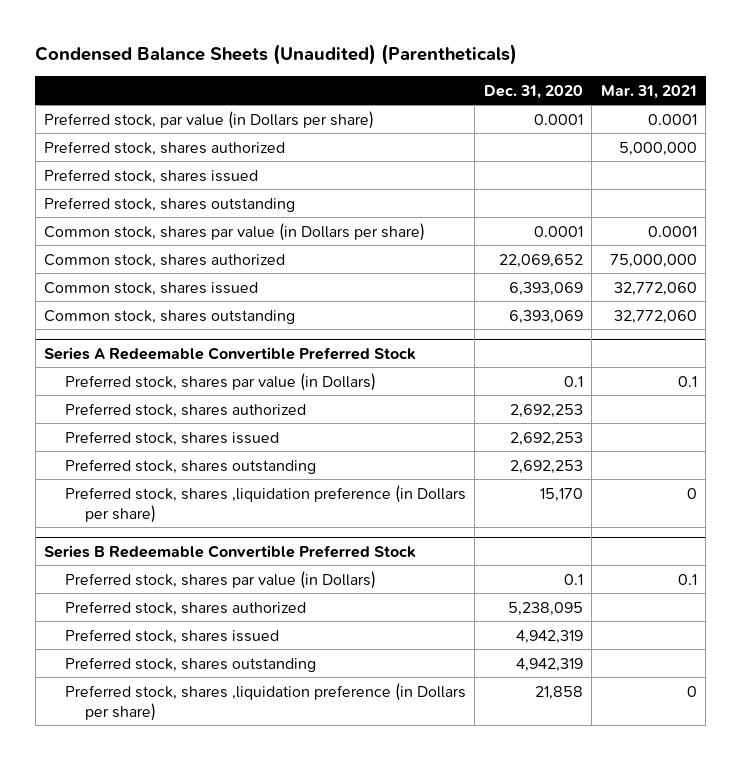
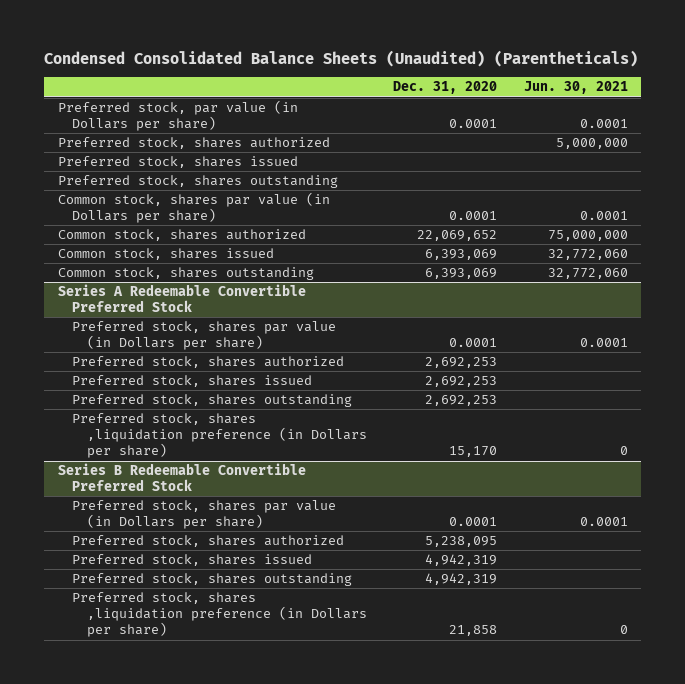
[35,44,518,66] Condensed Balance Sheets (Unaudited) (Parentheticals) -> [44,50,639,68] Condensed Consolidated Balance Sheets (Unaudited) (Parentheticals)
[600,84,697,99] Mar. 31, 2021 -> none
none -> [523,81,628,95] Jun. 30, 2021
[64,372,376,391] Preferred stock, shares par value (in Dollars) -> [72,321,337,351] Preferred stock, shares par value (in Dollars per share)
[563,375,583,387] 0.1 -> [449,338,498,348] 0.0001
[64,570,376,589] Preferred stock, shares par value (in Dollars) -> [72,500,337,530] Preferred stock, shares par value (in Dollars per share)
[563,573,583,585] 0.1 -> [449,517,498,527] 0.0001

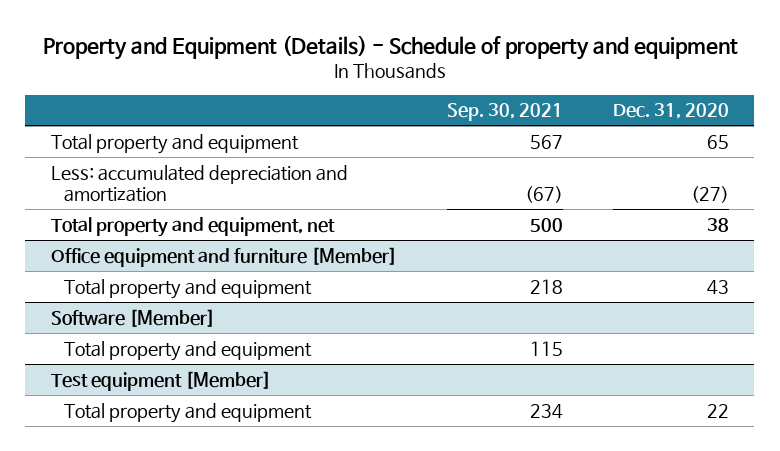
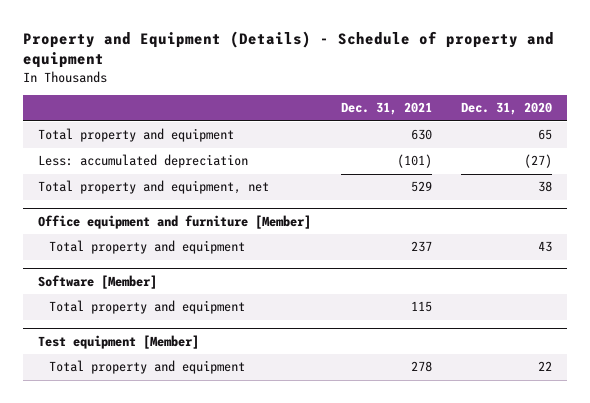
[446,103,563,122] Sep. 30, 2021 -> none
none -> [340,102,432,116] Dec. 31, 2021
[50,164,348,203] Less: accumulated depreciation and amortization -> [38,154,249,169] Less: accumulated depreciation

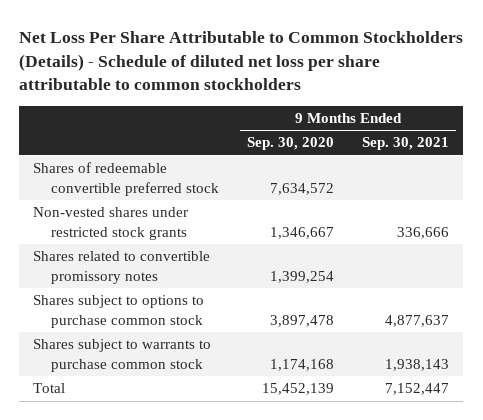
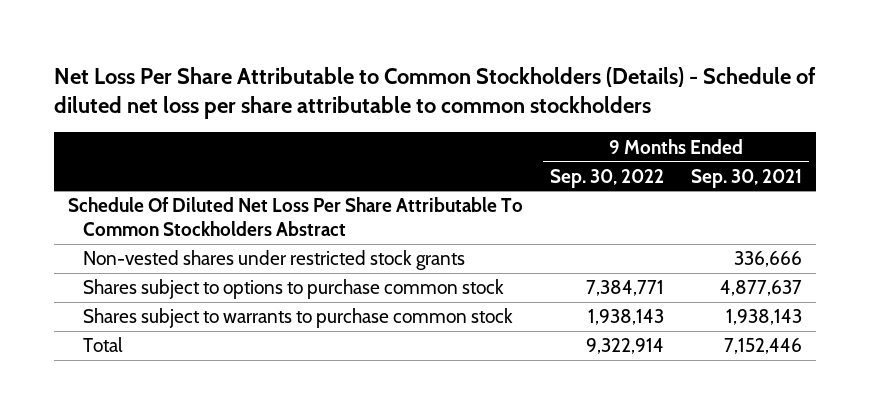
[247,137,335,151] Sep. 30, 2020 -> none
none -> [549,168,664,188] Sep. 30, 2022
[33,162,220,196] Shares of redeemable convertible preferred stock -> none
none -> [67,197,523,237] Schedule Of Diluted Net Loss Per Share Attributable To Common Stockholders Abstract
[33,251,211,284] Shares related to convertible promissory notes -> none
[385,383,450,396] 7,152,447 -> [724,338,803,355] 7,152,446

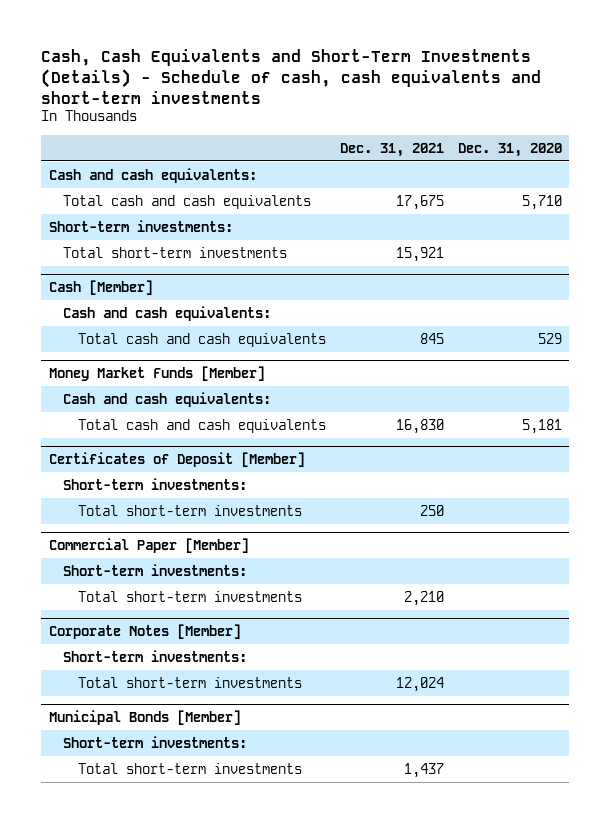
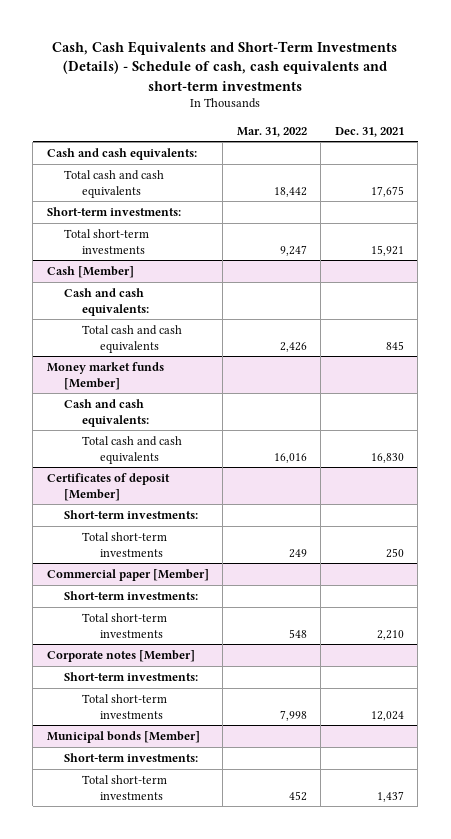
[458,142,563,157] Dec. 31, 2020 -> none
none -> [236,126,307,137] Mar. 31, 2022
[48,365,265,381] Money Market Funds [Member] -> [46,361,164,390] Money market funds [Member]
[48,451,305,467] Certificates of Deposit [Member] -> [46,472,170,501] Certificates of deposit [Member]
[48,537,249,553] Commercial Paper [Member] -> [46,568,209,581] Commercial paper [Member]
[48,623,241,639] Corporate Notes [Member] -> [46,649,195,662] Corporate notes [Member]
[48,709,241,725] Municipal Bonds [Member] -> [46,730,200,743] Municipal bonds [Member]

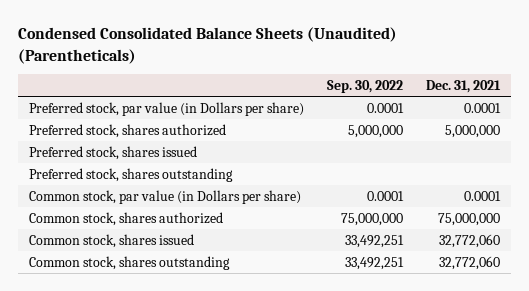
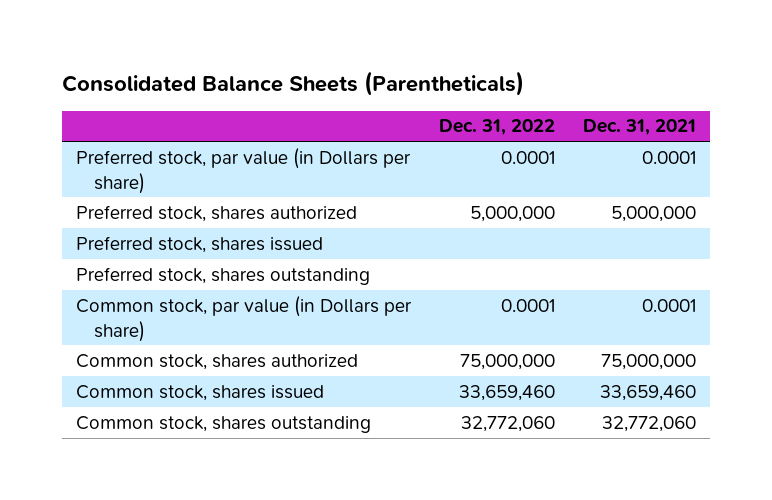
[18,27,398,64] Condensed Consolidated Balance Sheets (Unaudited) (Parentheticals) -> [61,71,524,97] Consolidated Balance Sheets (Parentheticals)
[326,79,403,93] Sep. 30, 2022 -> none
none -> [438,119,555,136] Dec. 31, 2022
[438,233,500,248] 32,772,060 -> [599,384,696,401] 33,659,460

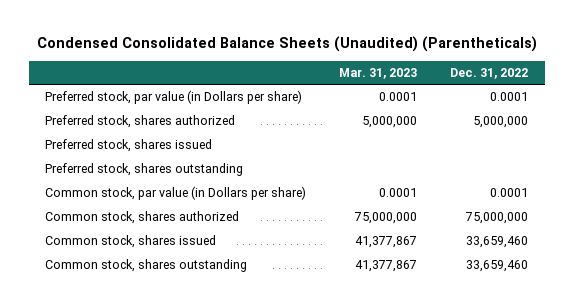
[61,71,524,97] Consolidated Balance Sheets (Parentheticals) -> [36,36,537,53] Condensed Consolidated Balance Sheets (Unaudited) (Parentheticals)
[582,119,696,136] Dec. 31, 2021 -> none
none -> [339,67,418,79] Mar. 31, 2023
[460,415,555,432] 32,772,060 -> [466,260,529,273] 33,659,460

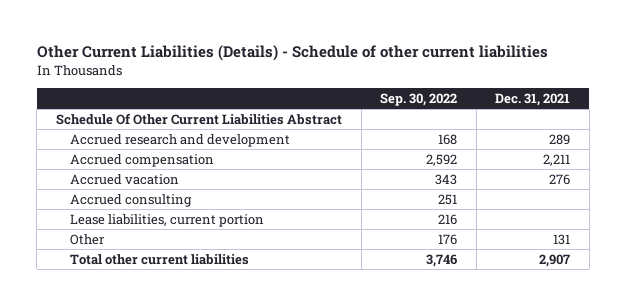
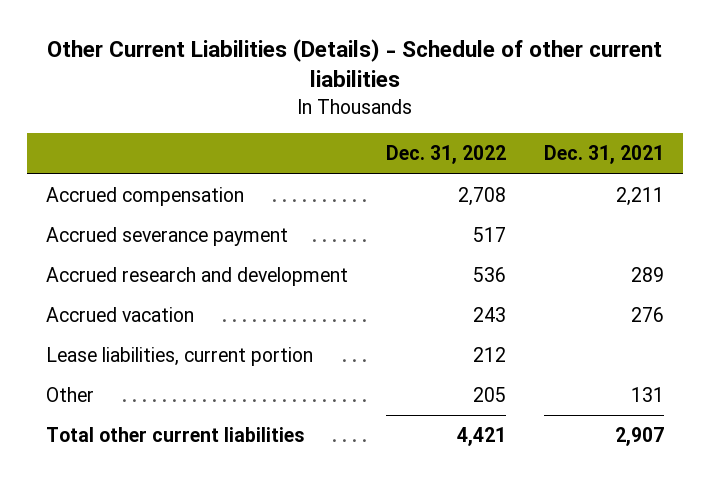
[380,93,458,107] Sep. 30, 2022 -> none
none -> [385,145,506,165] Dec. 31, 2022
[55,112,342,125] Schedule Of Other Current Liabilities Abstract -> none
none -> [45,227,288,247] Accrued severance payment
[69,133,290,147] Accrued research and development -> [45,267,348,287] Accrued research and development
[69,193,192,207] Accrued consulting -> none

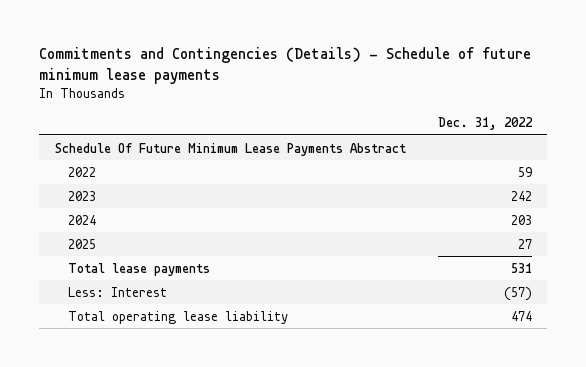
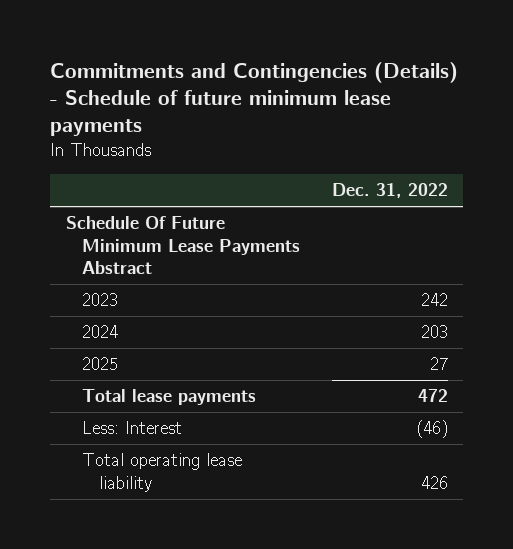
[68,166,97,177] 2022 -> none
[510,262,532,273] 531 -> [417,389,448,403] 472
[503,286,532,301] (57) -> [415,420,448,439] (46)
[510,310,532,321] 474 -> [420,475,448,489] 426

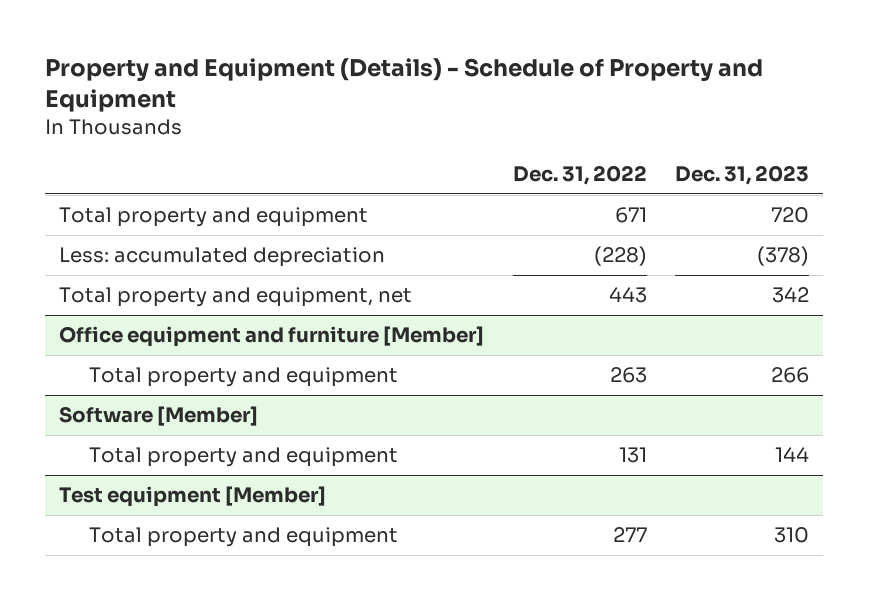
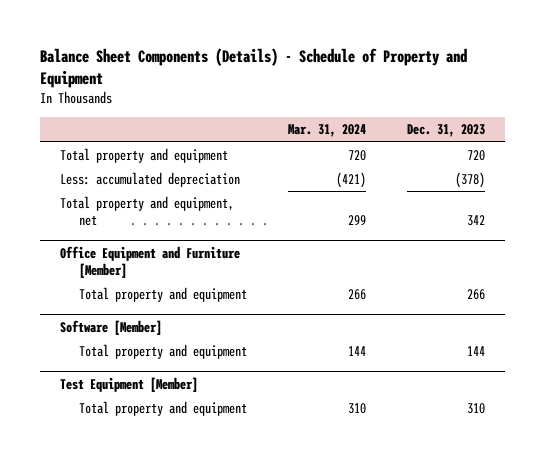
[45,58,764,113] Property and Equipment (Details) - Schedule of Property and Equipment -> [39,47,467,88] Balance Sheet Components (Details) - Schedule of Property and Equipment
[512,165,647,186] Dec. 31, 2022 -> none
none -> [288,124,367,138] Mar. 31, 2024
[59,326,485,348] Office equipment and furniture [Member] -> [60,245,241,278] Office Equipment and Furniture [Member]
[59,486,327,508] Test equipment [Member] -> [60,376,199,392] Test Equipment [Member]

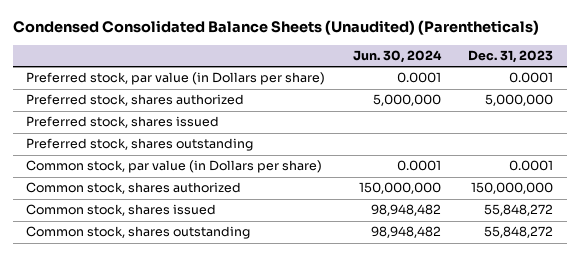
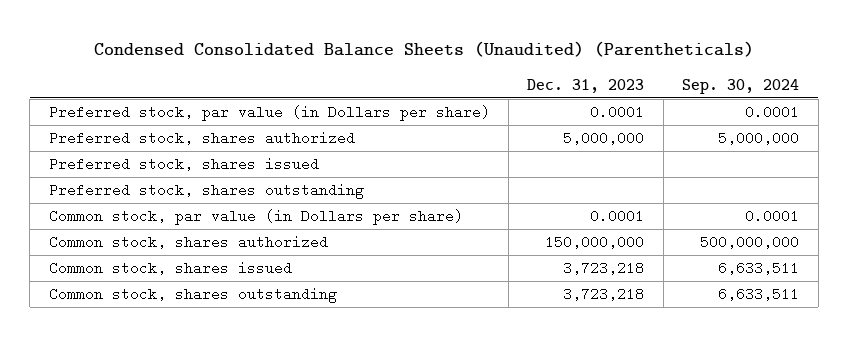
[352,50,442,64] Jun. 30, 2024 -> none
none -> [682,78,800,94] Sep. 30, 2024
[484,204,554,217] 55,848,272 -> [563,260,645,275] 3,723,218
[484,226,554,239] 55,848,272 -> [563,286,645,301] 3,723,218

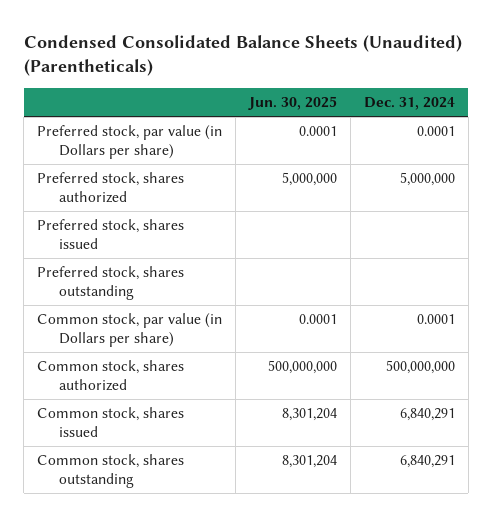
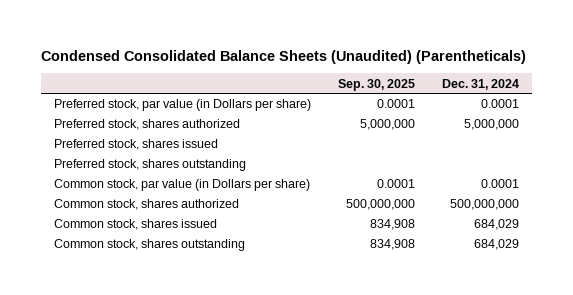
[247,95,337,110] Jun. 30, 2025 -> none
none -> [338,78,416,91] Sep. 30, 2025
[399,408,455,422] 6,840,291 -> [473,219,519,231] 684,029
[399,455,455,469] 6,840,291 -> [473,239,519,251] 684,029

